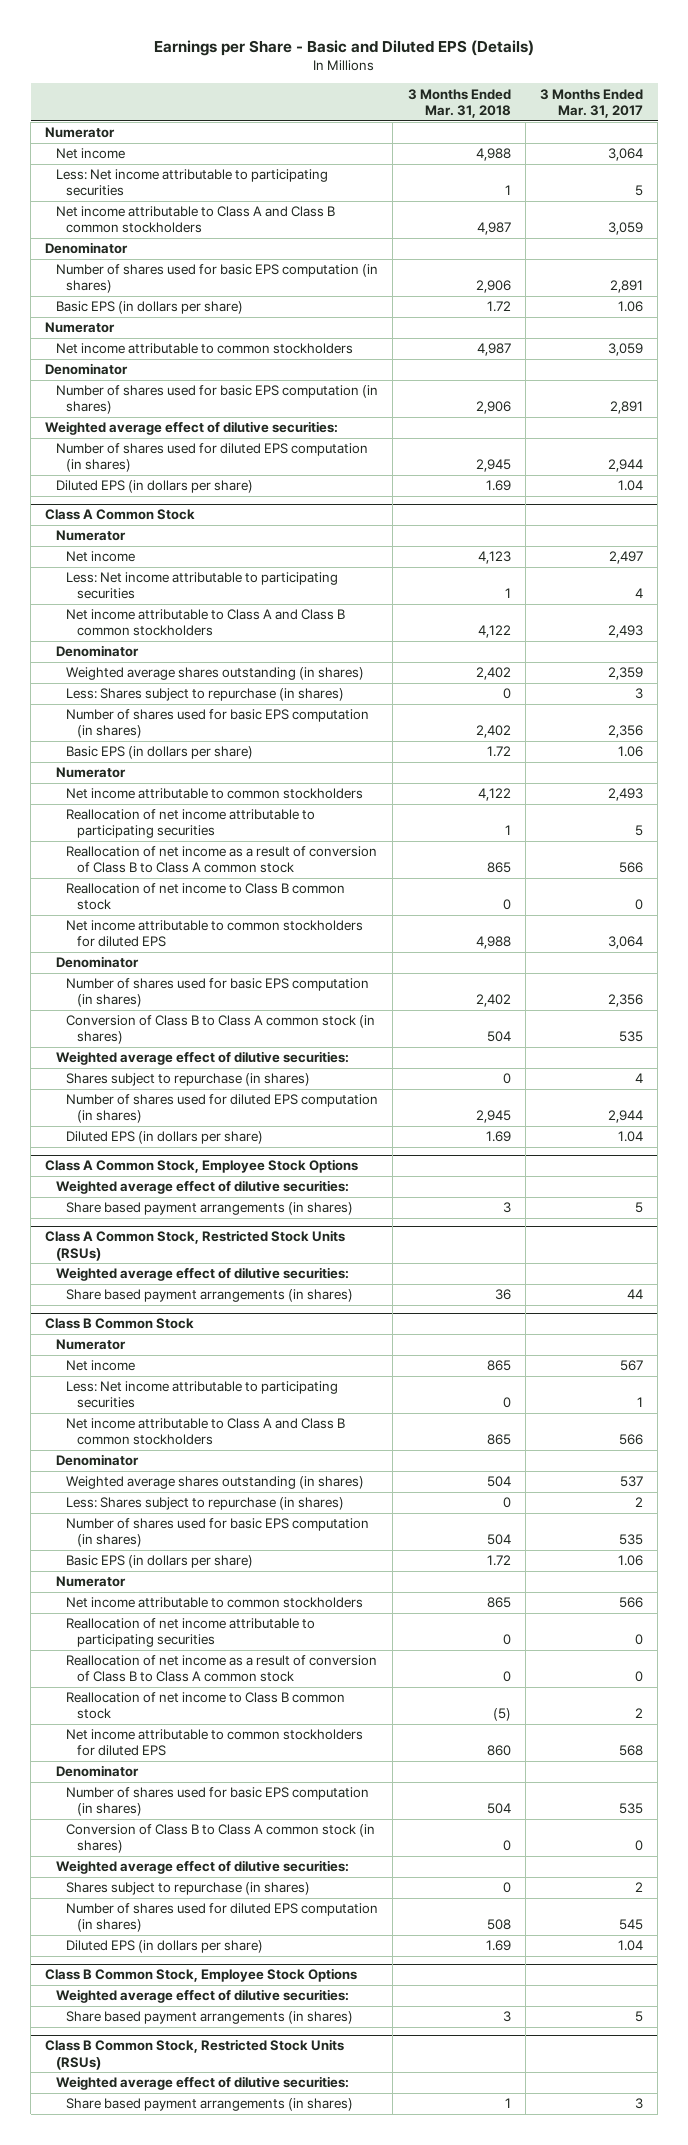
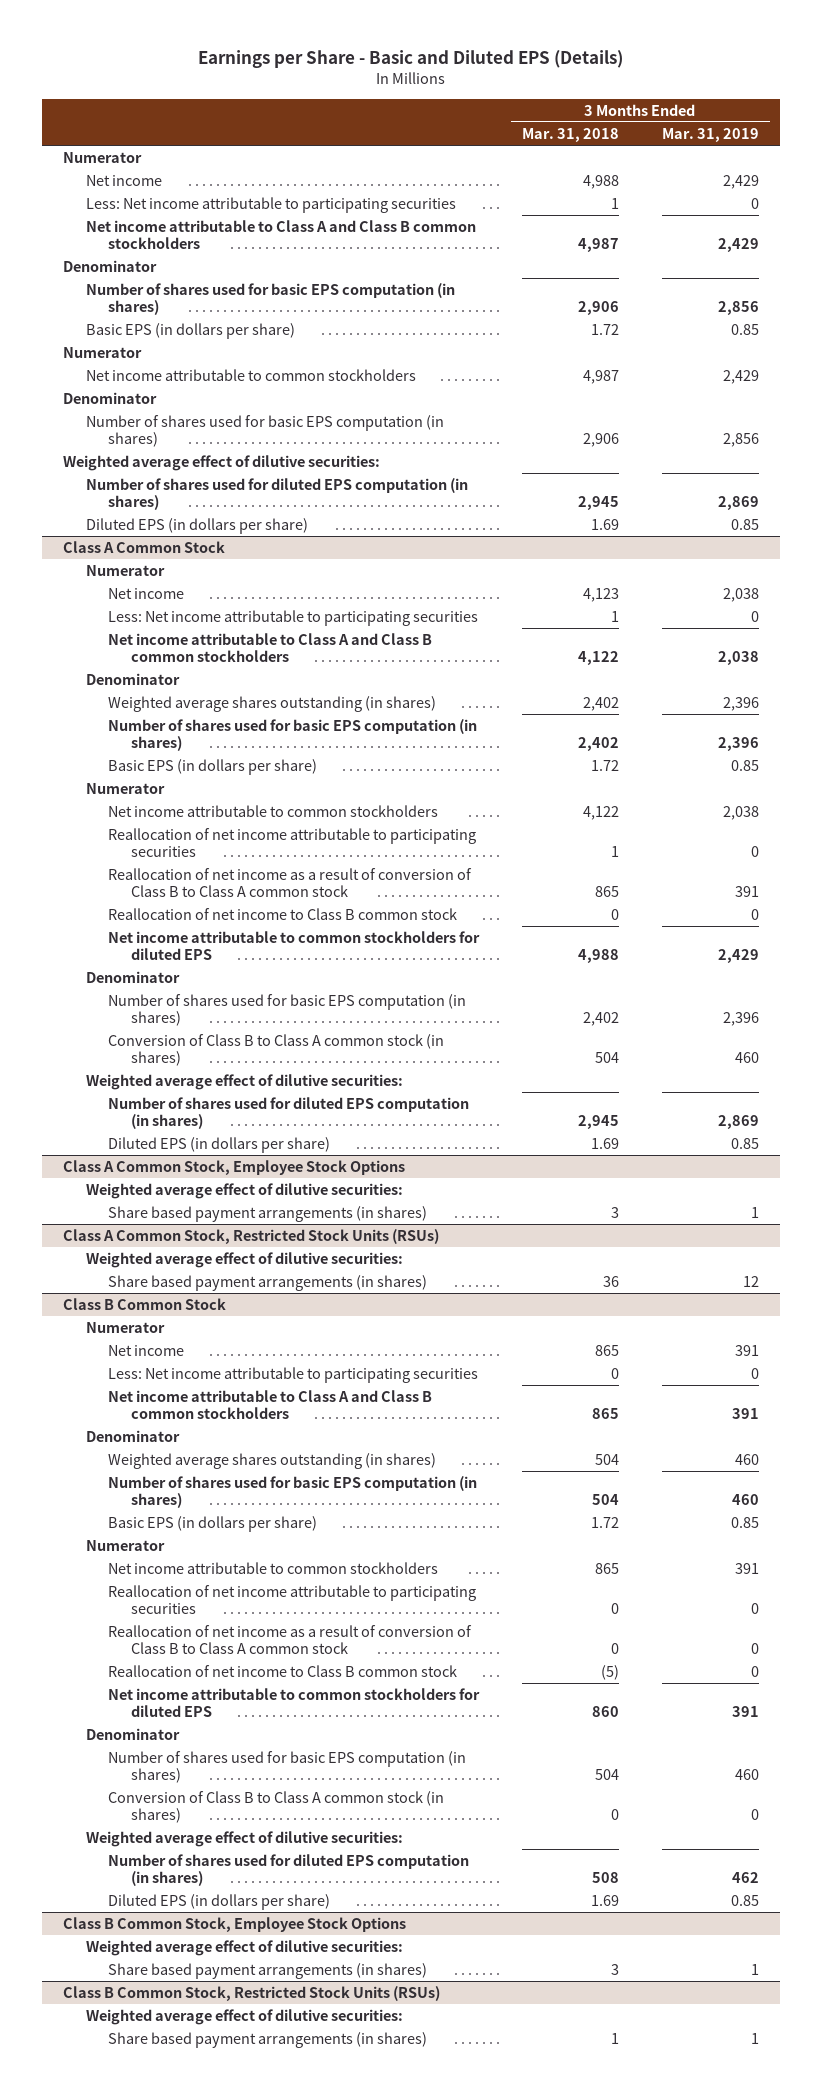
[539,88,643,118] 3 Months Ended Mar. 31, 2017 -> none
none -> [661,127,759,142] Mar. 31, 2019
[66,688,345,702] Less: Shares subject to repurchase (in shares) -> none
[66,1073,311,1087] Shares subject to repurchase (in shares) -> none
[66,1497,345,1511] Less: Shares subject to repurchase (in shares) -> none
[66,1882,311,1896] Shares subject to repurchase (in shares) -> none

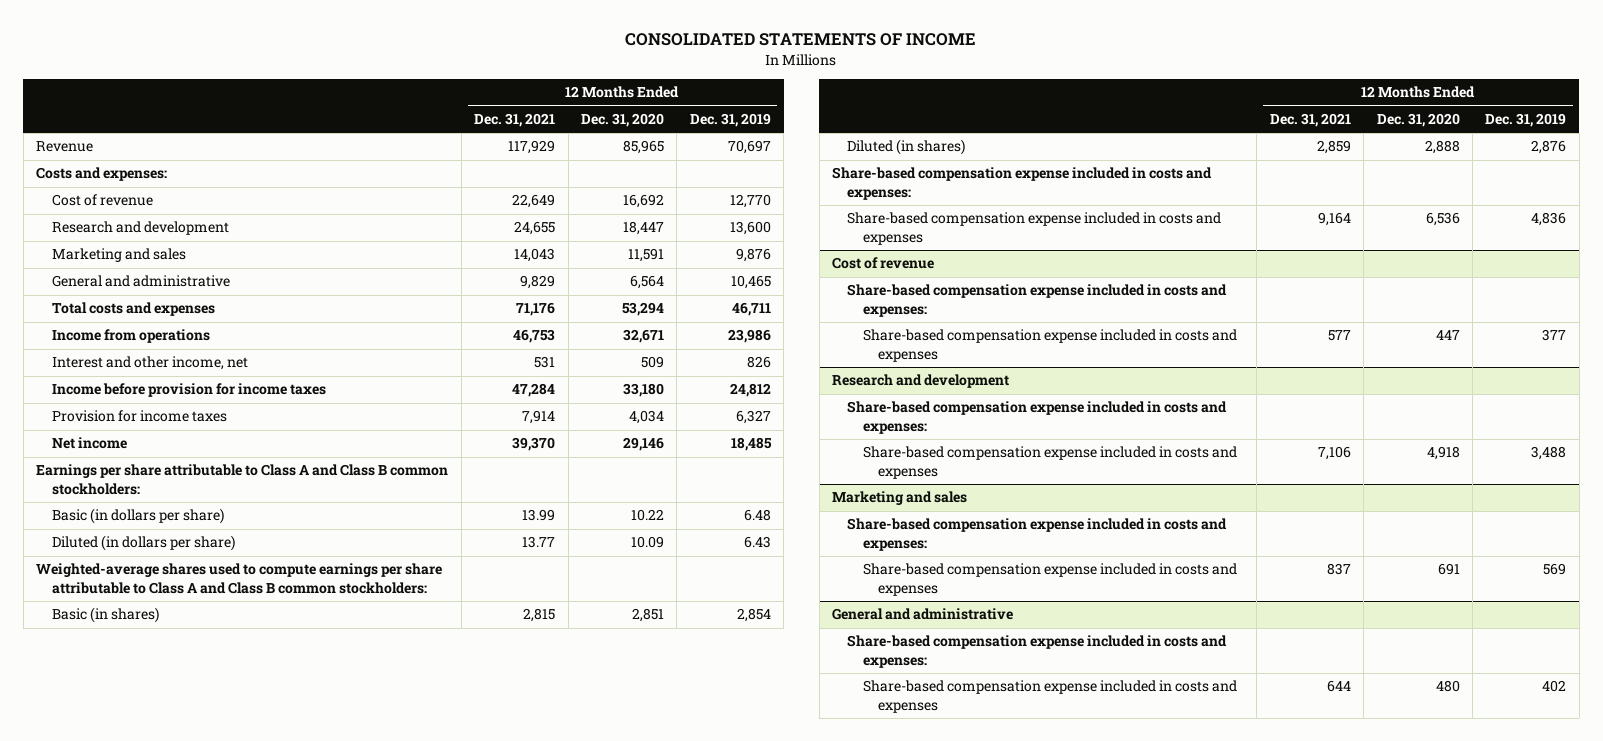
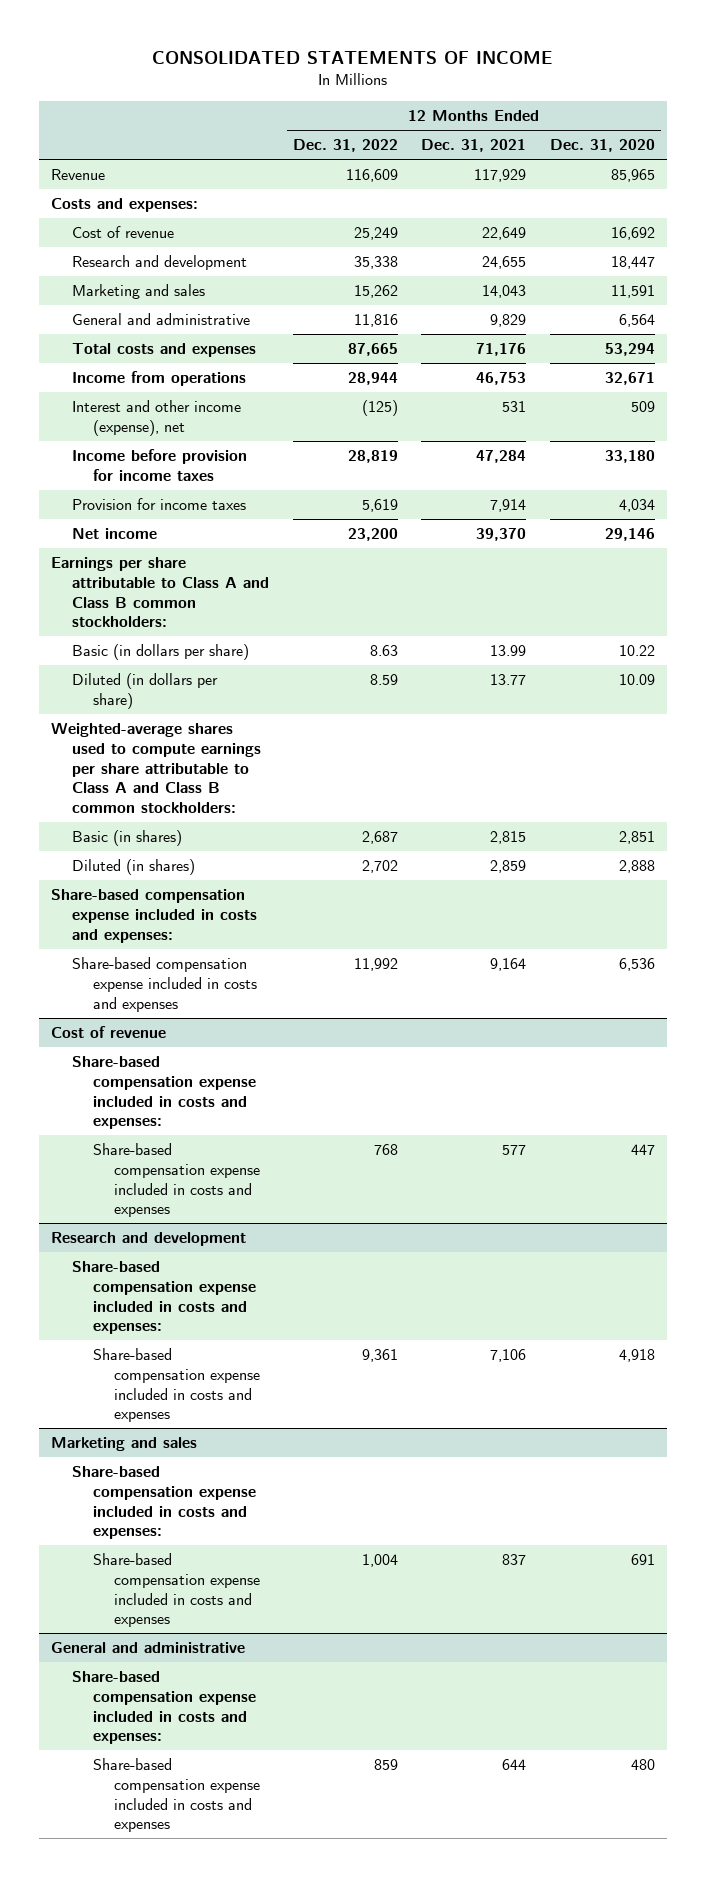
[689,112,771,127] Dec. 31, 2019 -> none
none -> [292,139,398,153] Dec. 31, 2022
[51,356,248,371] Interest and other income, net -> [71,400,241,436] Interest and other income (expense), net

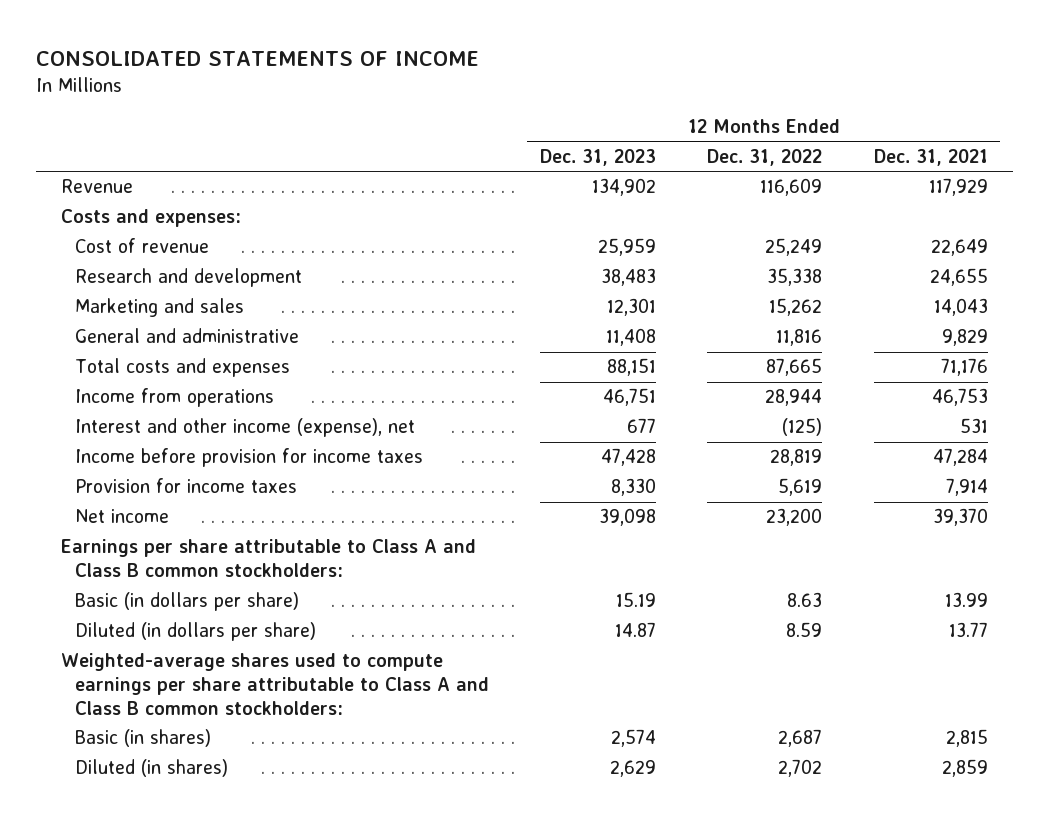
[550,139,656,153] Dec. 31, 2020 -> none
none -> [540,148,657,166] Dec. 31, 2023
[50,889,257,943] Share-based compensation expense included in costs and expenses: -> none
[71,957,258,1012] Share-based compensation expense included in costs and expenses -> none
[50,1026,166,1039] Cost of revenue -> none
[71,1056,257,1130] Share-based compensation expense included in costs and expenses: -> none
[93,1143,261,1218] Share-based compensation expense included in costs and expenses -> none
[50,1232,246,1247] Research and development -> none
[71,1261,257,1335] Share-based compensation expense included in costs and expenses: -> none
[93,1348,261,1423] Share-based compensation expense included in costs and expenses -> none
[50,1437,197,1452] Marketing and sales -> none
[71,1466,257,1540] Share-based compensation expense included in costs and expenses: -> none
[93,1553,261,1628] Share-based compensation expense included in costs and expenses -> none
[50,1642,245,1654] General and administrative -> none
[71,1671,257,1745] Share-based compensation expense included in costs and expenses: -> none
[93,1758,261,1833] Share-based compensation expense included in costs and expenses -> none

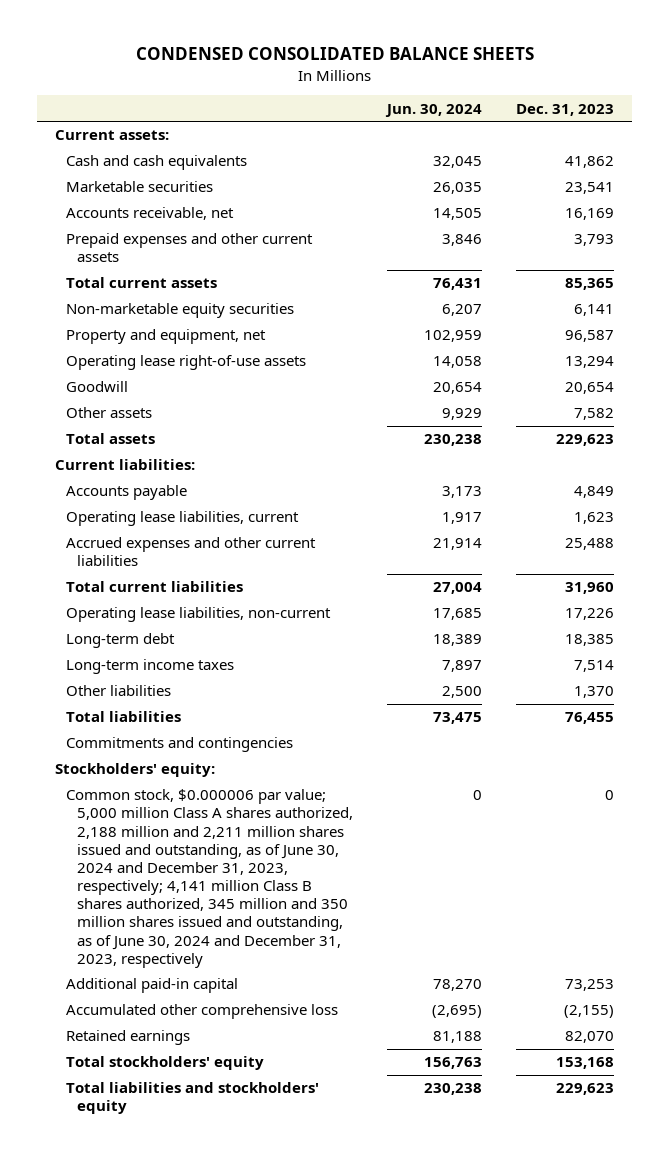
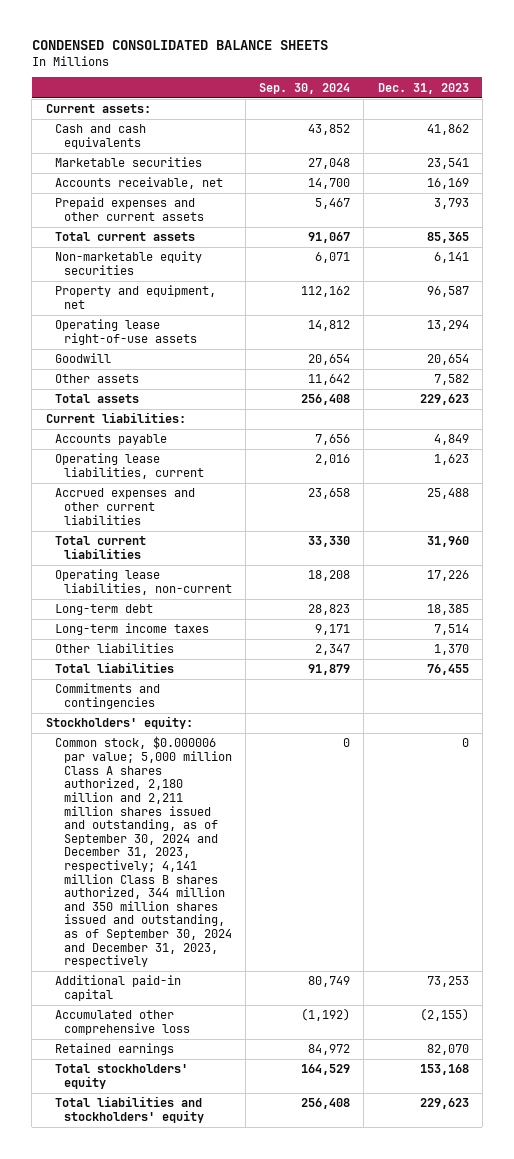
[385,103,483,117] Jun. 30, 2024 -> none
none -> [259,82,351,94] Sep. 30, 2024
[65,789,353,968] Common stock, $0.000006 par value; 5,000 million Class A shares authorized, 2,188 million and 2,211 million shares issued and outstanding, as of June 30, 2024 and December 31, 2023, respectively; 4,141 million Class B shares authorized, 345 million and 350 million shares issued and outstanding, as of June 30, 2024 and December 31, 2023, respectively -> [54,736,232,968] Common stock, $0.000006 par value; 5,000 million Class A shares authorized, 2,180 million and 2,211 million shares issued and outstanding, as of September 30, 2024 and December 31, 2023, respectively; 4,141 million Class B shares authorized, 344 million and 350 million shares issued and outstanding, as of September 30, 2024 and December 31, 2023, respectively

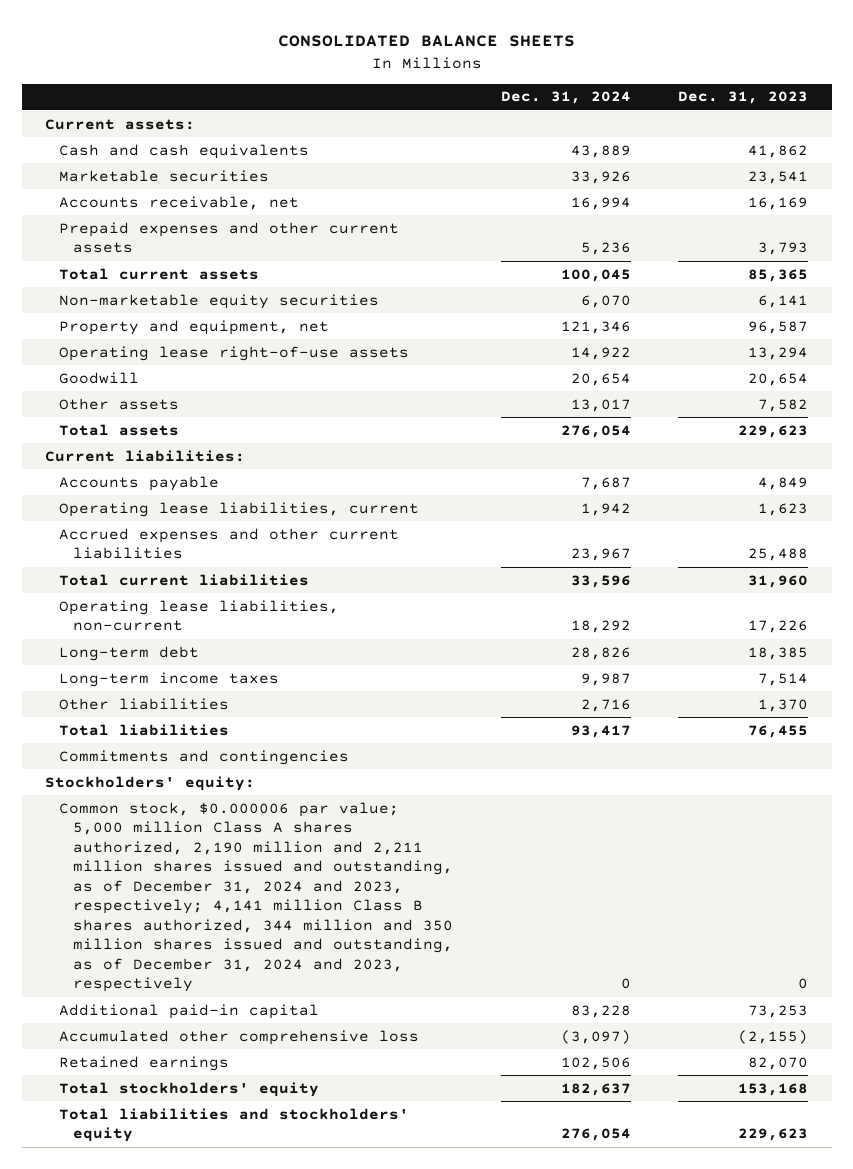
[31,40,328,51] CONDENSED CONSOLIDATED BALANCE SHEETS -> [277,35,575,48] CONSOLIDATED BALANCE SHEETS
[259,82,351,94] Sep. 30, 2024 -> none
none -> [500,91,631,105] Dec. 31, 2024
[54,736,232,968] Common stock, $0.000006 par value; 5,000 million Class A shares authorized, 2,180 million and 2,211 million shares issued and outstanding, as of September 30, 2024 and December 31, 2023, respectively; 4,141 million Class B shares authorized, 344 million and 350 million shares issued and outstanding, as of September 30, 2024 and December 31, 2023, respectively -> [59,801,454,993] Common stock, $0.000006 par value; 5,000 million Class A shares authorized, 2,190 million and 2,211 million shares issued and outstanding, as of December 31, 2024 and 2023, respectively; 4,141 million Class B shares authorized, 344 million and 350 million shares issued and outstanding, as of December 31, 2024 and 2023, respectively

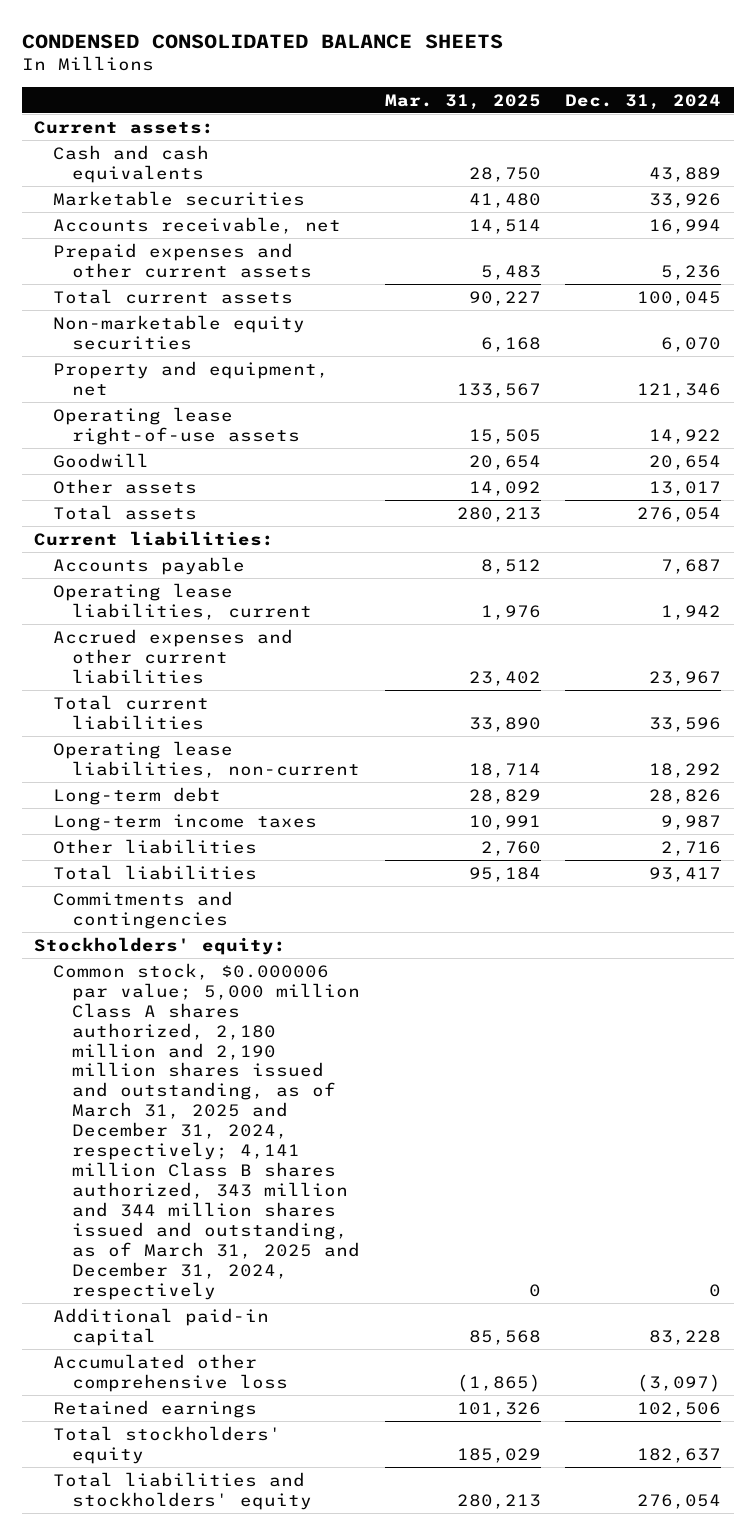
[277,35,575,48] CONSOLIDATED BALANCE SHEETS -> [21,33,503,49] CONDENSED CONSOLIDATED BALANCE SHEETS
[677,91,808,105] Dec. 31, 2023 -> none
none -> [384,93,541,110] Mar. 31, 2025
[59,801,454,993] Common stock, $0.000006 par value; 5,000 million Class A shares authorized, 2,190 million and 2,211 million shares issued and outstanding, as of December 31, 2024 and 2023, respectively; 4,141 million Class B shares authorized, 344 million and 350 million shares issued and outstanding, as of December 31, 2024 and 2023, respectively -> [53,962,360,1300] Common stock, $0.000006 par value; 5,000 million Class A shares authorized, 2,180 million and 2,190 million shares issued and outstanding, as of March 31, 2025 and December 31, 2024, respectively; 4,141 million Class B shares authorized, 343 million and 344 million shares issued and outstanding, as of March 31, 2025 and December 31, 2024, respectively

